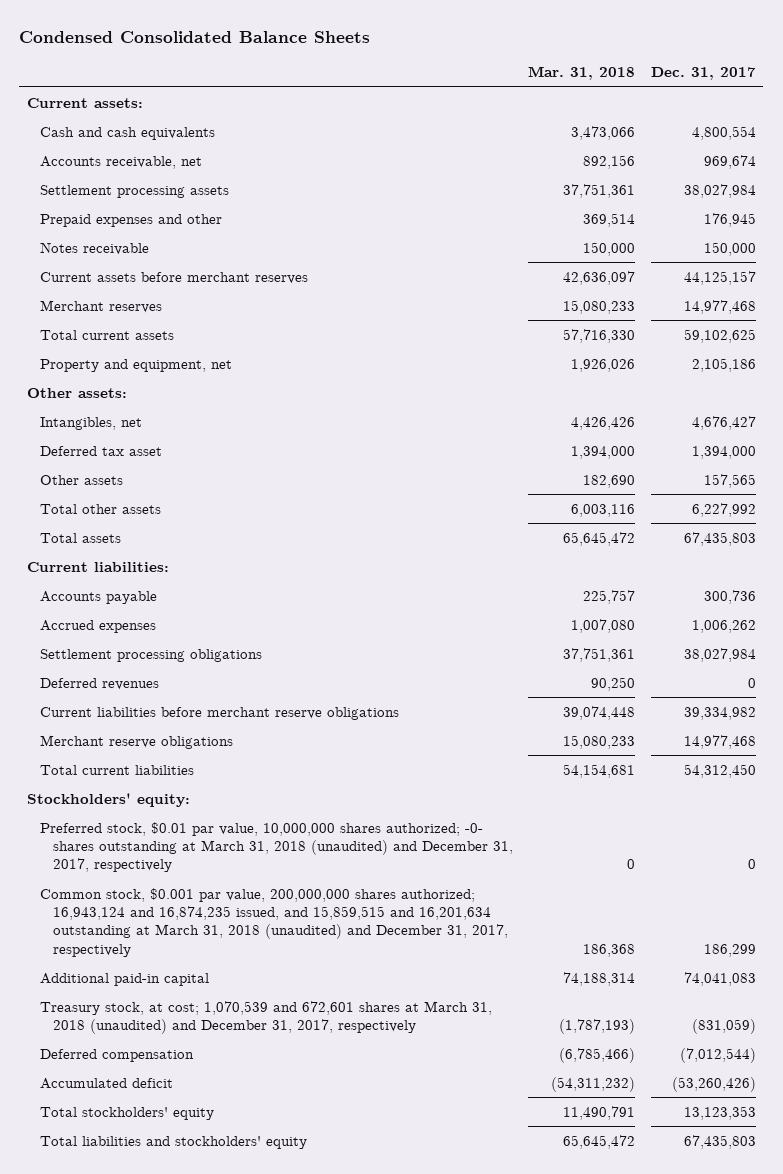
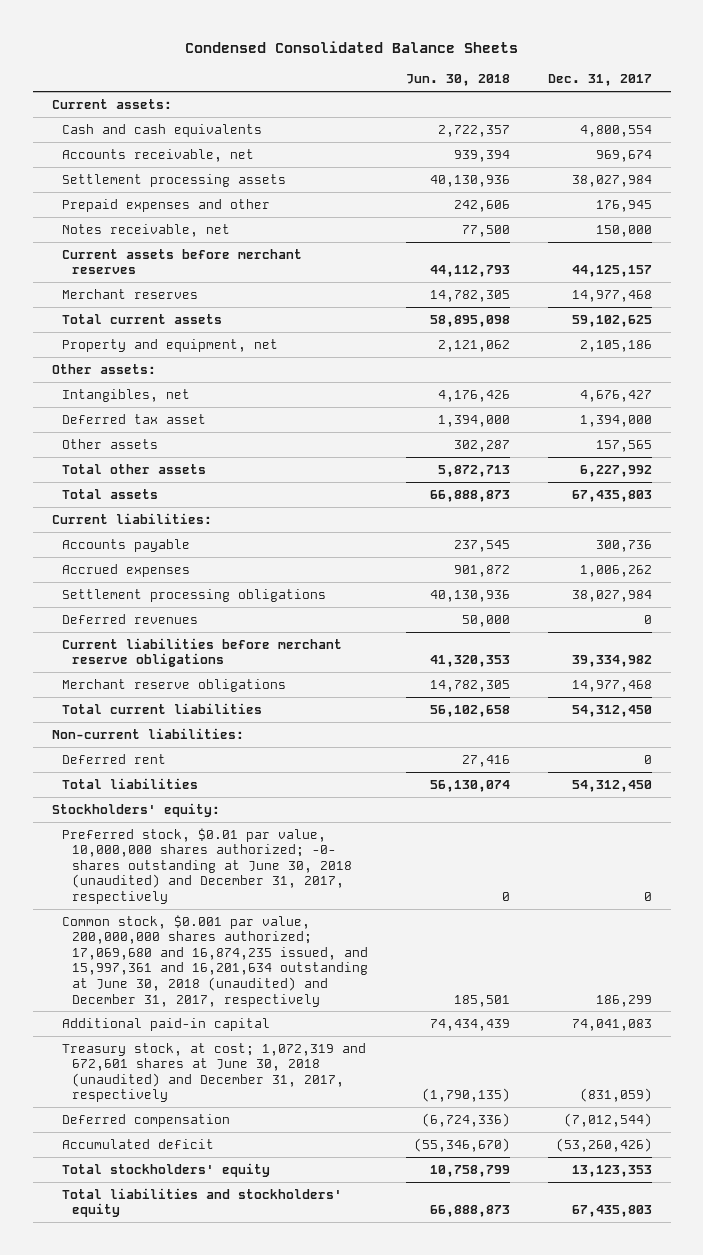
[528,66,636,81] Mar. 31, 2018 -> none
none -> [405,74,510,87] Jun. 30, 2018
[39,241,149,255] Notes receivable -> [61,223,230,237] Notes receivable, net
none -> [51,727,244,739] Non-current liabilities:
none -> [61,753,166,764] Deferred rent
none -> [61,777,198,789] Total liabilities
[39,821,513,873] Preferred stock, $0.01 par value, 10,000,000 shares authorized; -0- shares outstanding at March 31, 2018 (unaudited) and December 31, 2017, respectively -> [61,827,352,905] Preferred stock, $0.01 par value, 10,000,000 shares authorized; -0- shares outstanding at June 30, 2018 (unaudited) and December 31, 2017, respectively
[39,887,508,957] Common stock, $0.001 par value, 200,000,000 shares authorized; 16,943,124 and 16,874,235 issued, and 15,859,515 and 16,201,634 outstanding at March 31, 2018 (unaudited) and December 31, 2017, respectively -> [61,914,368,1007] Common stock, $0.001 par value, 200,000,000 shares authorized; 17,069,680 and 16,874,235 issued, and 15,997,361 and 16,201,634 outstanding at June 30, 2018 (unaudited) and December 31, 2017, respectively
[39,1000,492,1035] Treasury stock, at cost; 1,070,539 and 672,601 shares at March 31, 2018 (unaudited) and December 31, 2017, respectively -> [61,1042,366,1103] Treasury stock, at cost; 1,072,319 and 672,601 shares at June 30, 2018 (unaudited) and December 31, 2017, respectively

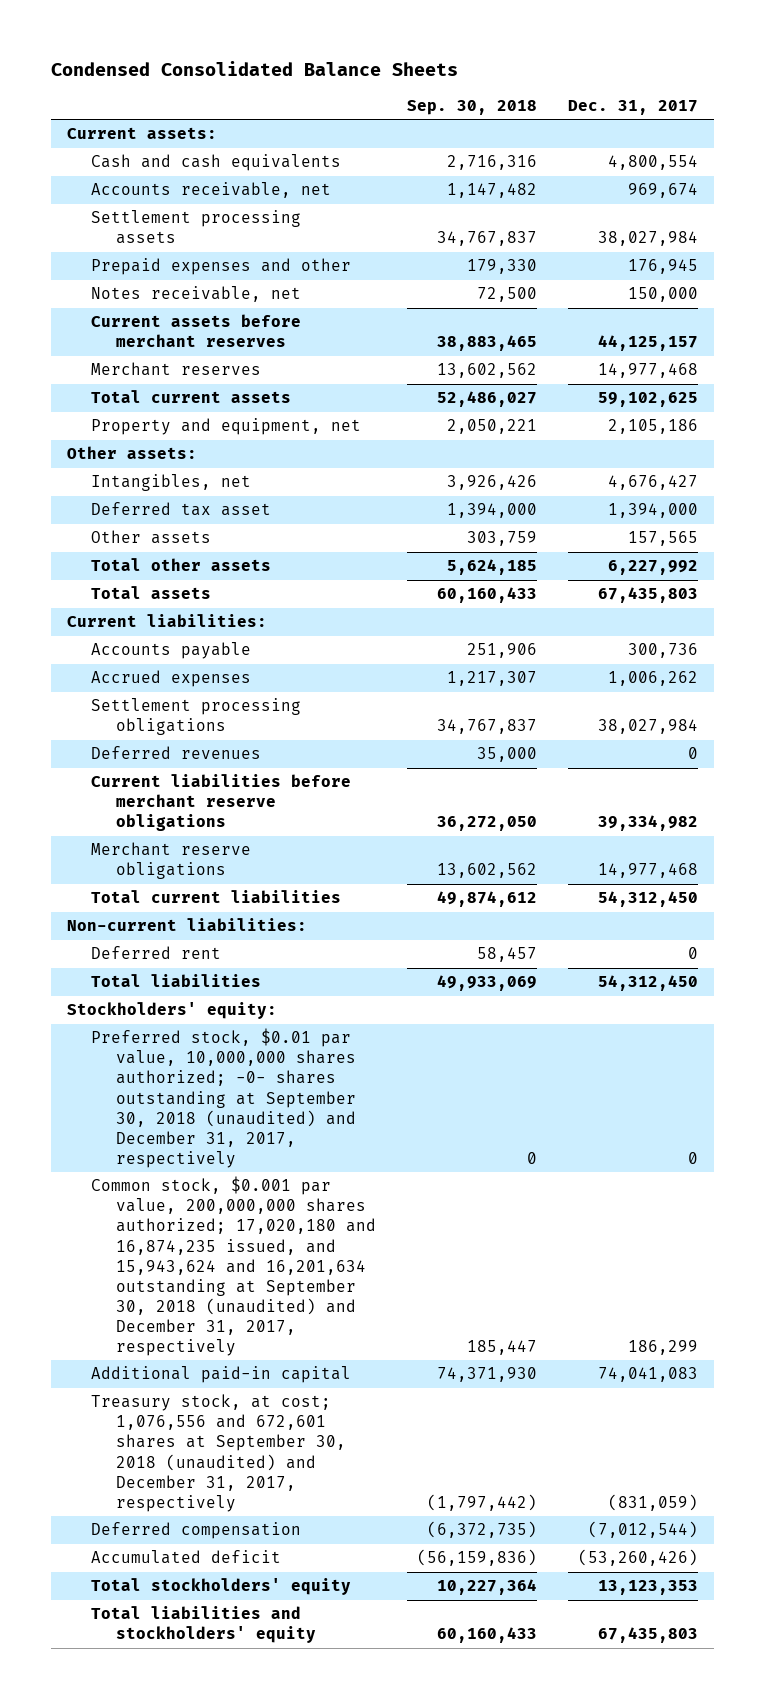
[405,74,510,87] Jun. 30, 2018 -> none
none -> [407,99,538,115] Sep. 30, 2018
[61,827,352,905] Preferred stock, $0.01 par value, 10,000,000 shares authorized; -0- shares outstanding at June 30, 2018 (unaudited) and December 31, 2017, respectively -> [91,1028,357,1168] Preferred stock, $0.01 par value, 10,000,000 shares authorized; -0- shares outstanding at September 30, 2018 (unaudited) and December 31, 2017, respectively
[61,914,368,1007] Common stock, $0.001 par value, 200,000,000 shares authorized; 17,069,680 and 16,874,235 issued, and 15,997,361 and 16,201,634 outstanding at June 30, 2018 (unaudited) and December 31, 2017, respectively -> [91,1176,377,1356] Common stock, $0.001 par value, 200,000,000 shares authorized; 17,020,180 and 16,874,235 issued, and 15,943,624 and 16,201,634 outstanding at September 30, 2018 (unaudited) and December 31, 2017, respectively
[61,1042,366,1103] Treasury stock, at cost; 1,072,319 and 672,601 shares at June 30, 2018 (unaudited) and December 31, 2017, respectively -> [91,1394,347,1512] Treasury stock, at cost; 1,076,556 and 672,601 shares at September 30, 2018 (unaudited) and December 31, 2017, respectively

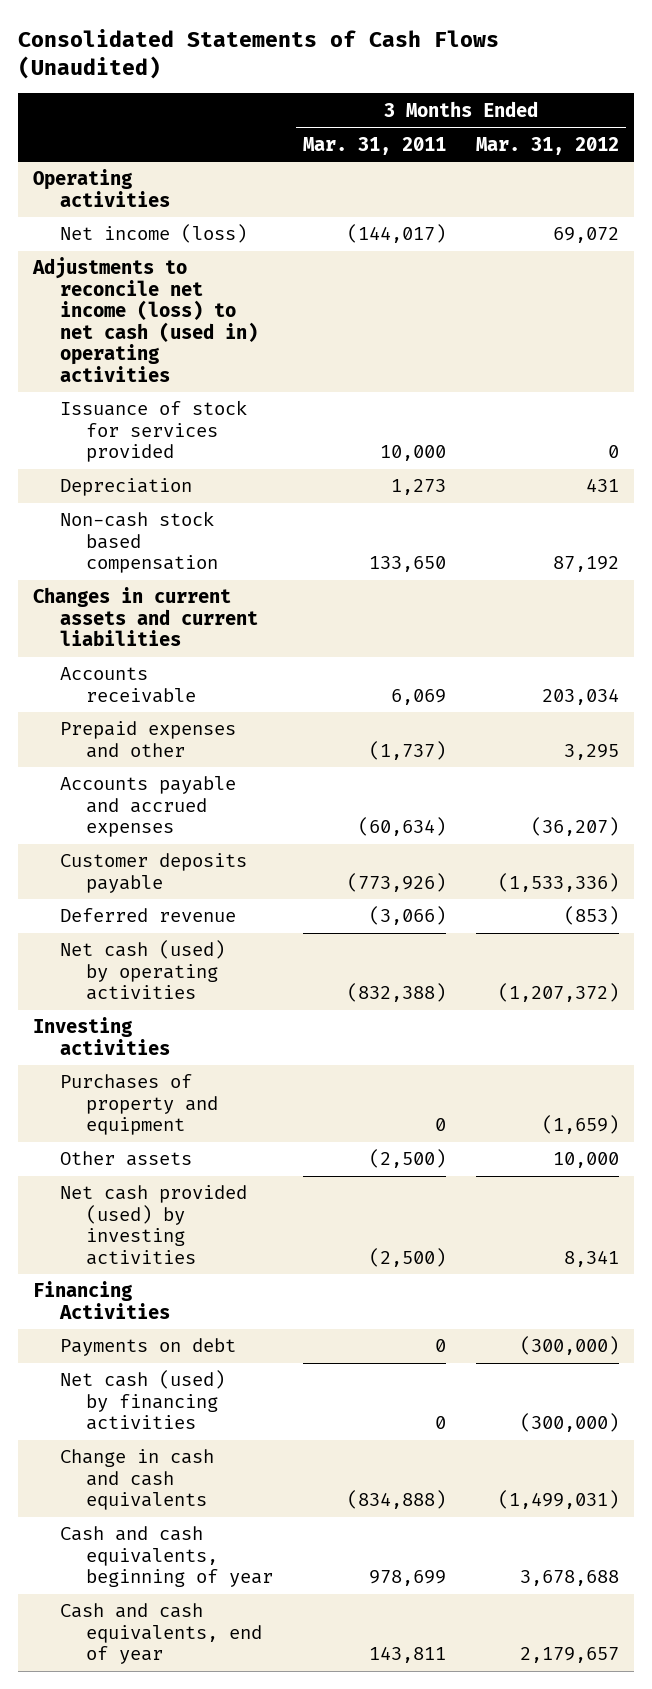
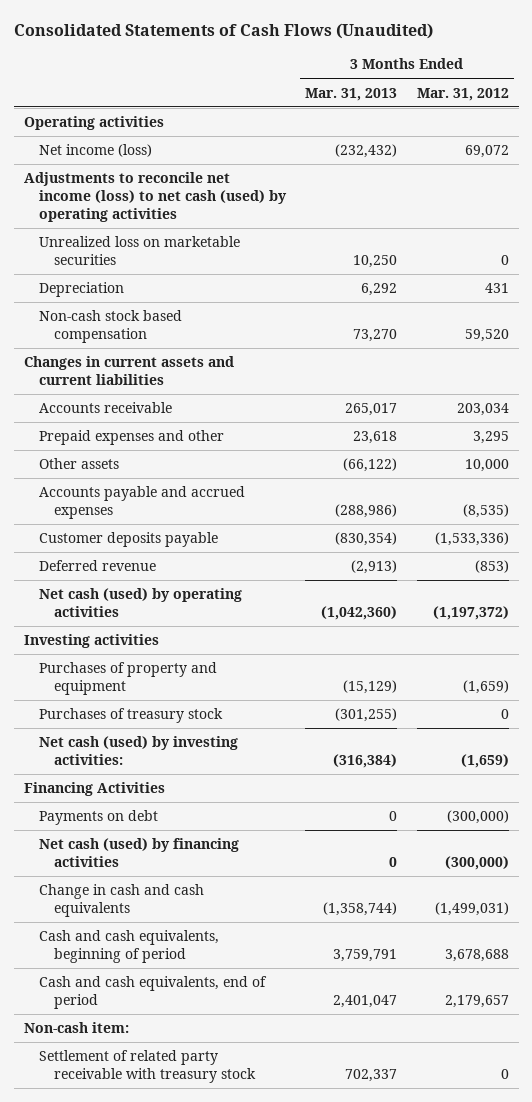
[303,136,447,155] Mar. 31, 2011 -> none
none -> [305,87,398,101] Mar. 31, 2013
[59,400,247,463] Issuance of stock for services provided -> none
[31,257,258,382] Adjustments to reconcile net income (loss) to net cash (used in) operating activities -> [23,172,287,222] Adjustments to reconcile net income (loss) to net cash (used) by operating activities
none -> [38,236,240,266] Unrealized loss on marketable securities
[552,556,619,573] 87,192 -> [464,329,509,343] 59,520
[59,1151,192,1167] Other assets -> [38,458,119,470] Other assets
[530,817,619,837] (36,207) -> [462,504,509,519] (8,535)
[497,983,619,1003] (1,207,372) -> [432,606,509,621] (1,197,372)
none -> [38,708,223,724] Purchases of treasury stock
[59,1185,247,1265] Net cash provided (used) by investing activities -> [38,736,238,766] Net cash (used) by investing activities:
[563,1249,619,1267] 8,341 -> [460,754,509,769] (1,659)
[59,1526,274,1588] Cash and cash equivalents, beginning of year -> [38,930,219,964] Cash and cash equivalents, beginning of period
[59,1603,263,1665] Cash and cash equivalents, end of year -> [38,976,267,1010] Cash and cash equivalents, end of period
none -> [23,1022,129,1034] Non-cash item:
none -> [38,1050,256,1084] Settlement of related party receivable with treasury stock

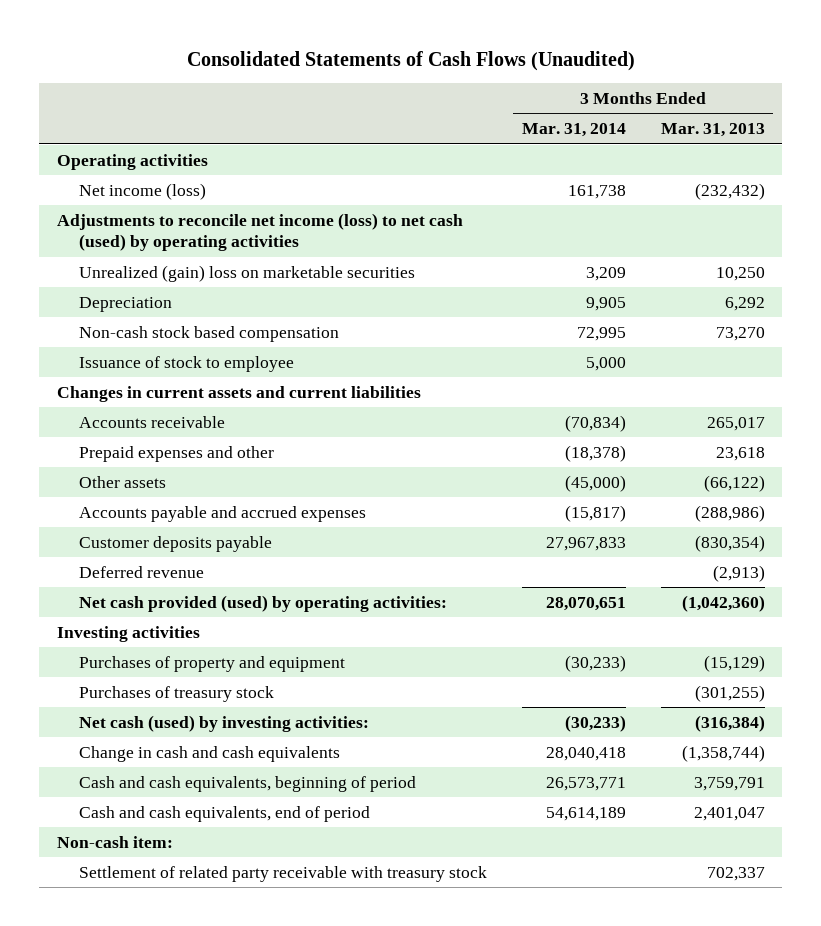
[416,87,509,101] Mar. 31, 2012 -> none
none -> [521,123,626,138] Mar. 31, 2014
[38,236,240,266] Unrealized loss on marketable securities -> [78,264,415,282] Unrealized (gain) loss on marketable securities
none -> [78,355,294,372] Issuance of stock to employee
[38,588,242,618] Net cash (used) by operating activities -> [78,594,447,612] Net cash provided (used) by operating activities:
[23,782,165,797] Financing Activities -> none
[38,810,158,826] Payments on debt -> none
[38,838,239,868] Net cash (used) by financing activities -> none

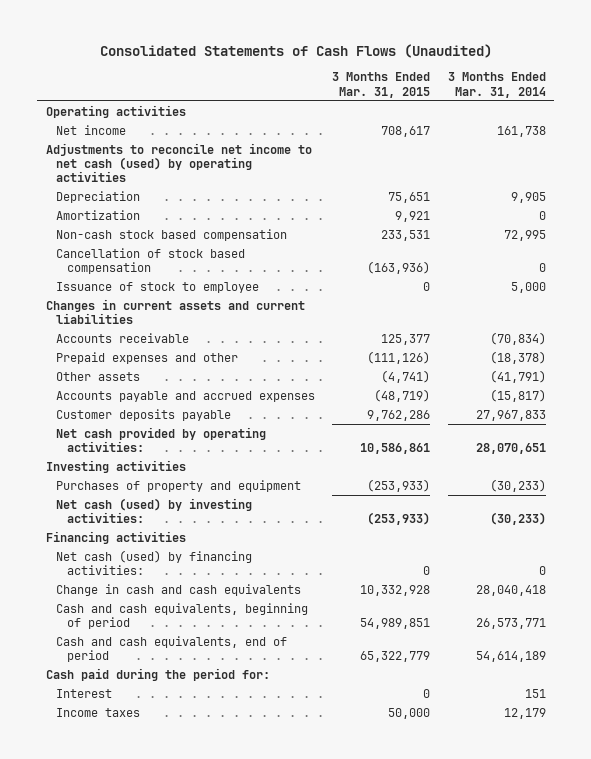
[660,123,765,138] Mar. 31, 2013 -> none
none -> [332,72,431,98] 3 Months Ended Mar. 31, 2015
[78,264,415,282] Unrealized (gain) loss on marketable securities -> none
[78,182,206,200] Net income (loss) -> [56,124,127,135] Net income
[56,212,463,252] Adjustments to reconcile net income (loss) to net cash (used) by operating activities -> [45,142,312,183] Adjustments to reconcile net income to net cash (used) by operating activities
none -> [56,209,141,220] Amortization
none -> [56,247,246,274] Cancellation of stock based compensation
[564,474,626,492] (45,000) -> [489,369,546,383] (41,791)
[78,565,204,578] Deferred revenue -> none
[78,594,447,612] Net cash provided (used) by operating activities: -> [56,426,267,452] Net cash provided by operating activities:
[78,685,274,702] Purchases of treasury stock -> none
none -> [45,530,186,544] Financing activities
none -> [56,549,253,575] Net cash (used) by financing activities:
[56,835,173,848] Non-cash item: -> none
[78,865,487,882] Settlement of related party receivable with treasury stock -> none
none -> [45,667,270,681] Cash paid during the period for:
none -> [56,688,113,698] Interest
none -> [56,707,141,717] Income taxes

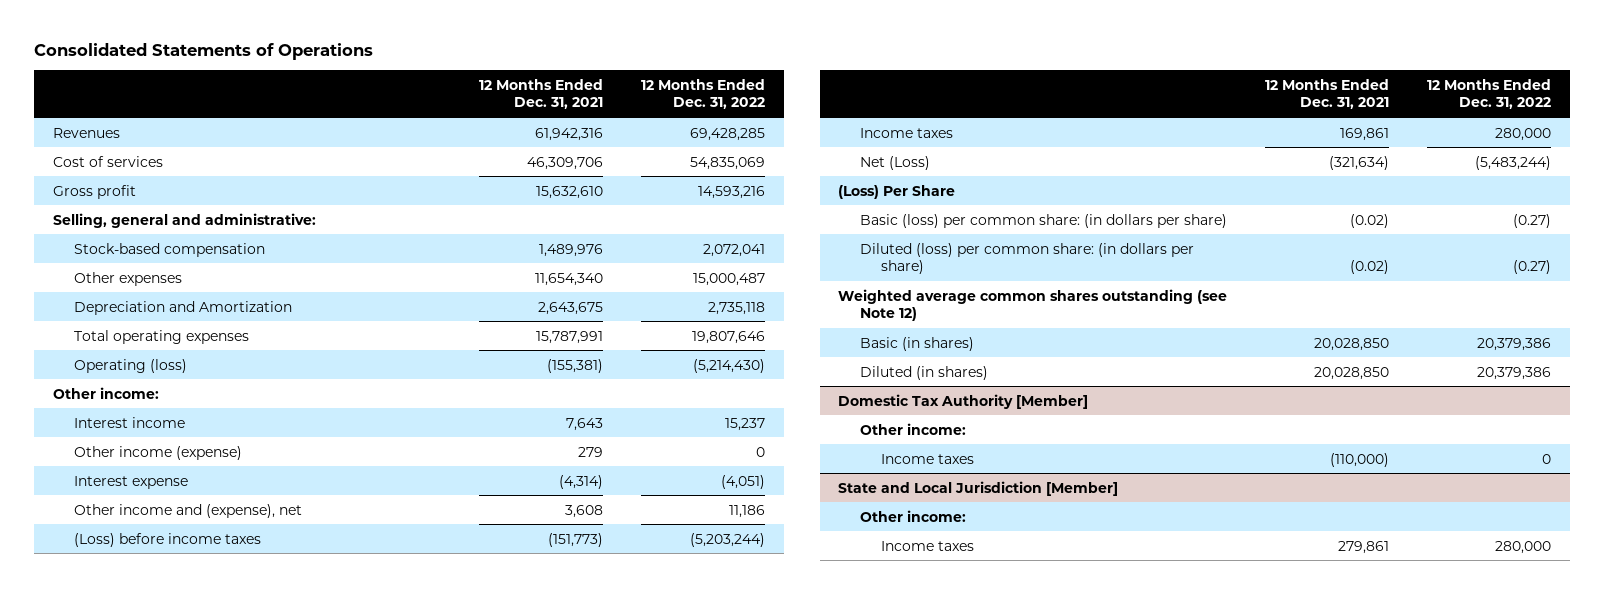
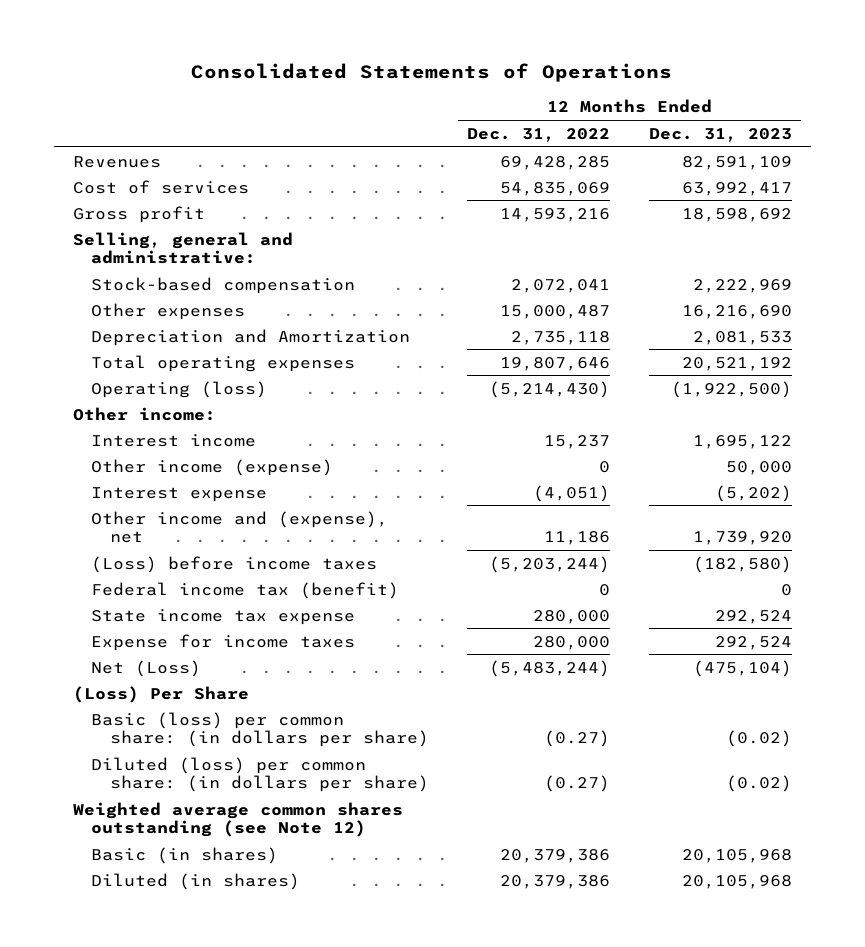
[479,78,604,110] 12 Months Ended Dec. 31, 2021 -> none
none -> [648,127,792,142] Dec. 31, 2023
none -> [91,581,400,599] Federal income tax (benefit)
none -> [91,608,356,625] State income tax expense
[859,127,953,138] Income taxes -> [91,633,356,651] Expense for income taxes
[838,393,1089,409] Domestic Tax Authority [Member] -> none
[859,422,966,435] Other income: -> none
[881,453,975,464] Income taxes -> none
[838,480,1119,496] State and Local Jurisdiction [Member] -> none
[859,509,966,522] Other income: -> none
[881,540,975,551] Income taxes -> none

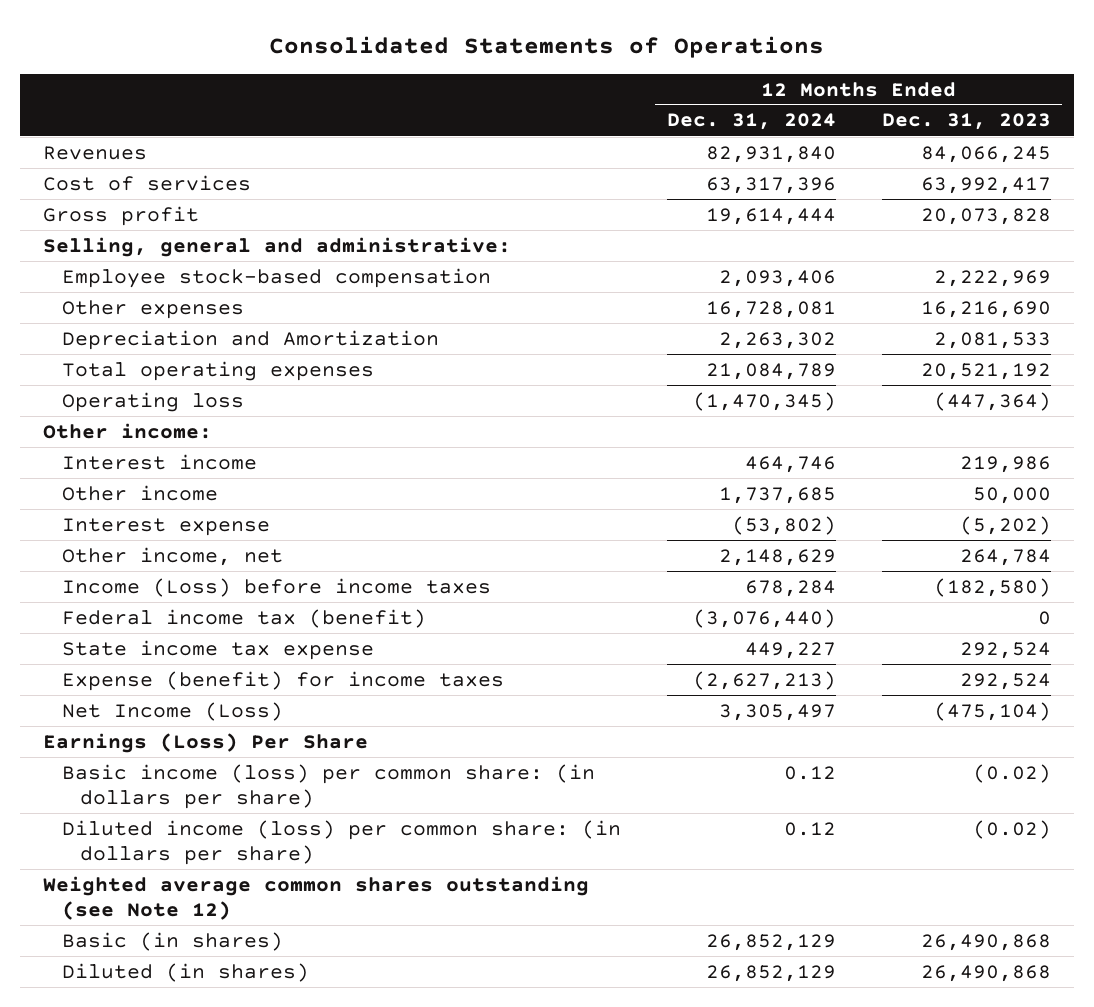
[467,127,611,142] Dec. 31, 2022 -> none
none -> [666,113,836,131] Dec. 31, 2024
[681,155,792,170] 82,591,109 -> [920,145,1051,163] 84,066,245
[681,207,792,222] 18,598,692 -> [920,207,1051,225] 20,073,828
[91,276,356,294] Stock-based compensation -> [61,267,491,288] Employee stock-based compensation
[91,380,268,398] Operating (loss) -> [61,391,244,412] Operating loss
[670,380,792,398] (1,922,500) -> [933,391,1051,411] (447,364)
[692,434,792,449] 1,695,122 -> [959,455,1051,473] 219,986
[91,458,334,476] Other income (expense) -> [61,484,218,501] Other income
[91,510,389,543] Other income and (expense), net -> [61,546,283,566] Other income, net
[692,530,792,545] 1,739,920 -> [959,548,1051,566] 264,784
[91,555,378,573] (Loss) before income taxes -> [61,577,491,597] Income (Loss) before income taxes
[91,633,356,651] Expense for income taxes -> [61,670,504,691] Expense (benefit) for income taxes
[91,659,202,677] Net (Loss) -> [61,701,283,721] Net Income (Loss)
[72,685,249,703] (Loss) Per Share -> [42,732,368,753] Earnings (Loss) Per Share
[91,711,429,747] Basic (loss) per common share: (in dollars per share) -> [61,763,595,809] Basic income (loss) per common share: (in dollars per share)
[91,756,429,792] Diluted (loss) per common share: (in dollars per share) -> [61,819,621,865] Diluted income (loss) per common share: (in dollars per share)
[681,848,792,863] 20,105,968 -> [920,933,1051,951] 26,490,868
[681,874,792,889] 20,105,968 -> [920,964,1051,982] 26,490,868

